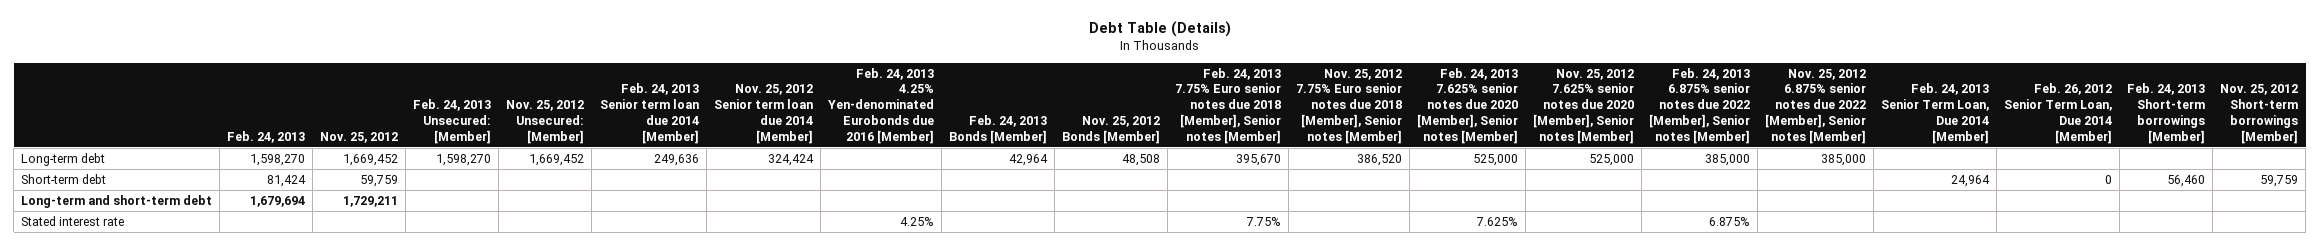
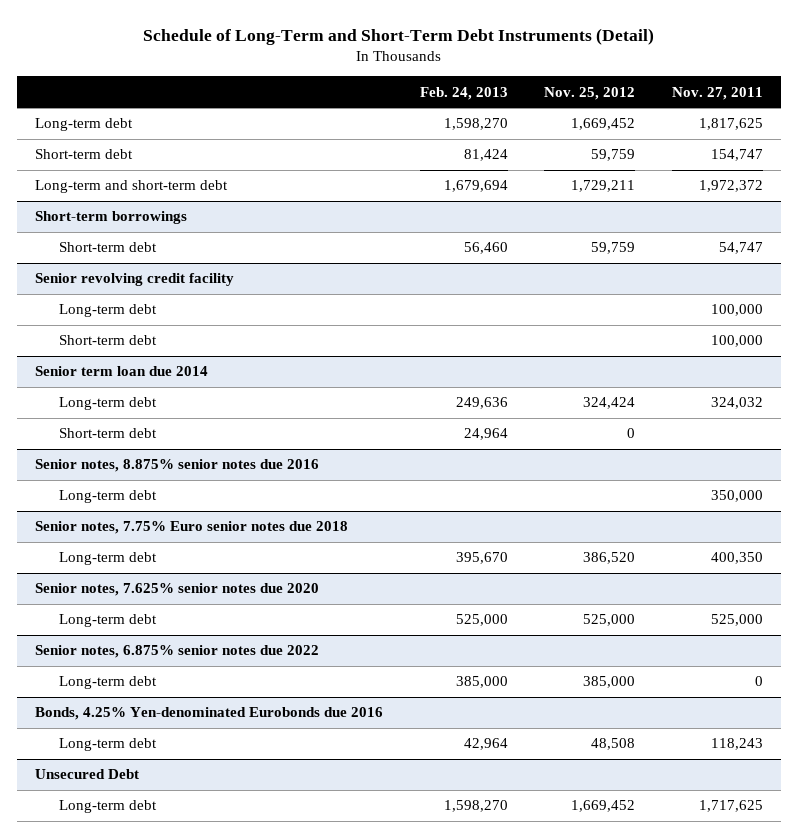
[1088,21,1231,38] Debt Table (Details) -> [143,27,655,45] Schedule of Long-Term and Short-Term Debt Instruments (Detail)
[413,99,492,144] Feb. 24, 2013 Unsecured: [Member] -> none
[506,100,585,144] Nov. 25, 2012 Unsecured: [Member] -> none
[599,83,699,144] Feb. 24, 2013 Senior term loan due 2014 [Member] -> none
[713,84,813,144] Nov. 25, 2012 Senior term loan due 2014 [Member] -> none
[827,67,934,144] Feb. 24, 2013 4.25% Yen-denominated Eurobonds due 2016 [Member] -> none
[948,114,1047,144] Feb. 24, 2013 Bonds [Member] -> none
[1061,115,1160,144] Nov. 25, 2012 Bonds [Member] -> none
[1174,67,1281,144] Feb. 24, 2013 7.75% Euro senior notes due 2018 [Member], Senior notes [Member] -> none
[1295,68,1402,144] Nov. 25, 2012 7.75% Euro senior notes due 2018 [Member], Senior notes [Member] -> none
[1416,67,1518,144] Feb. 24, 2013 7.625% senior notes due 2020 [Member], Senior notes [Member] -> none
[1532,68,1634,144] Nov. 25, 2012 7.625% senior notes due 2020 [Member], Senior notes [Member] -> none
[1648,67,1750,144] Feb. 24, 2013 6.875% senior notes due 2022 [Member], Senior notes [Member] -> none
[1764,68,1866,144] Nov. 25, 2012 6.875% senior notes due 2022 [Member], Senior notes [Member] -> none
[1880,83,1989,144] Feb. 24, 2013 Senior Term Loan, Due 2014 [Member] -> none
[2003,83,2112,144] Feb. 26, 2012 Senior Term Loan, Due 2014 [Member] -> none
[2127,83,2206,144] Feb. 24, 2013 Short-term borrowings [Member] -> none
[2220,84,2299,144] Nov. 25, 2012 Short-term borrowings [Member] -> none
none -> [672,86,764,100] Nov. 27, 2011
[21,215,125,226] Stated interest rate -> none
none -> [35,211,188,225] Short-term borrowings
none -> [58,242,157,253] Short-term debt
none -> [35,273,235,287] Senior revolving credit facility
none -> [58,304,157,318] Long-term debt
none -> [58,335,157,346] Short-term debt
none -> [35,366,209,377] Senior term loan due 2014
none -> [58,397,157,411] Long-term debt
none -> [58,428,157,439] Short-term debt
none -> [35,459,320,473] Senior notes, 8.875% senior notes due 2016
none -> [58,490,157,504] Long-term debt
none -> [35,521,349,535] Senior notes, 7.75% Euro senior notes due 2018
none -> [58,552,157,566] Long-term debt
none -> [35,583,320,597] Senior notes, 7.625% senior notes due 2020
none -> [58,614,157,628] Long-term debt
none -> [35,645,320,659] Senior notes, 6.875% senior notes due 2022
none -> [58,676,157,690] Long-term debt
none -> [35,707,384,721] Bonds, 4.25% Yen-denominated Eurobonds due 2016
none -> [58,738,157,752] Long-term debt
none -> [35,769,140,780] Unsecured Debt
none -> [58,800,157,814] Long-term debt

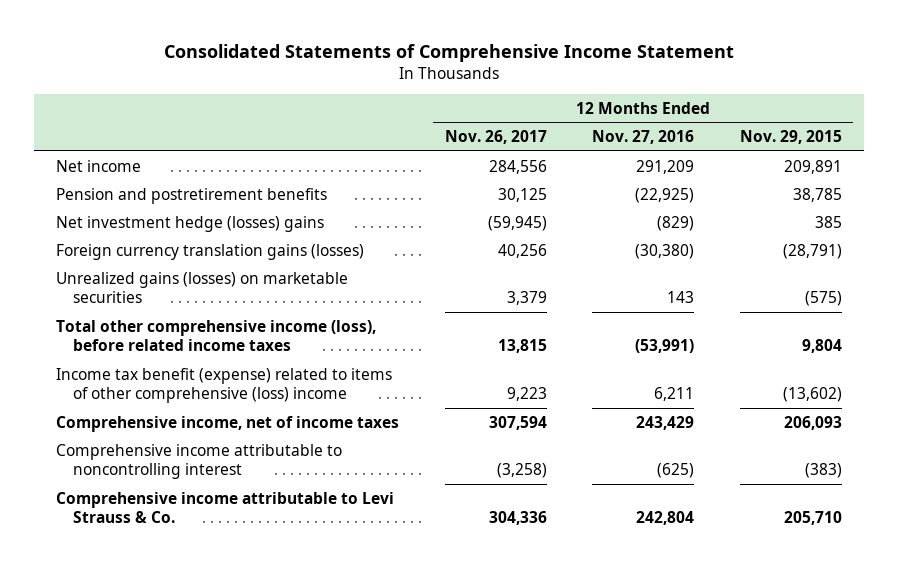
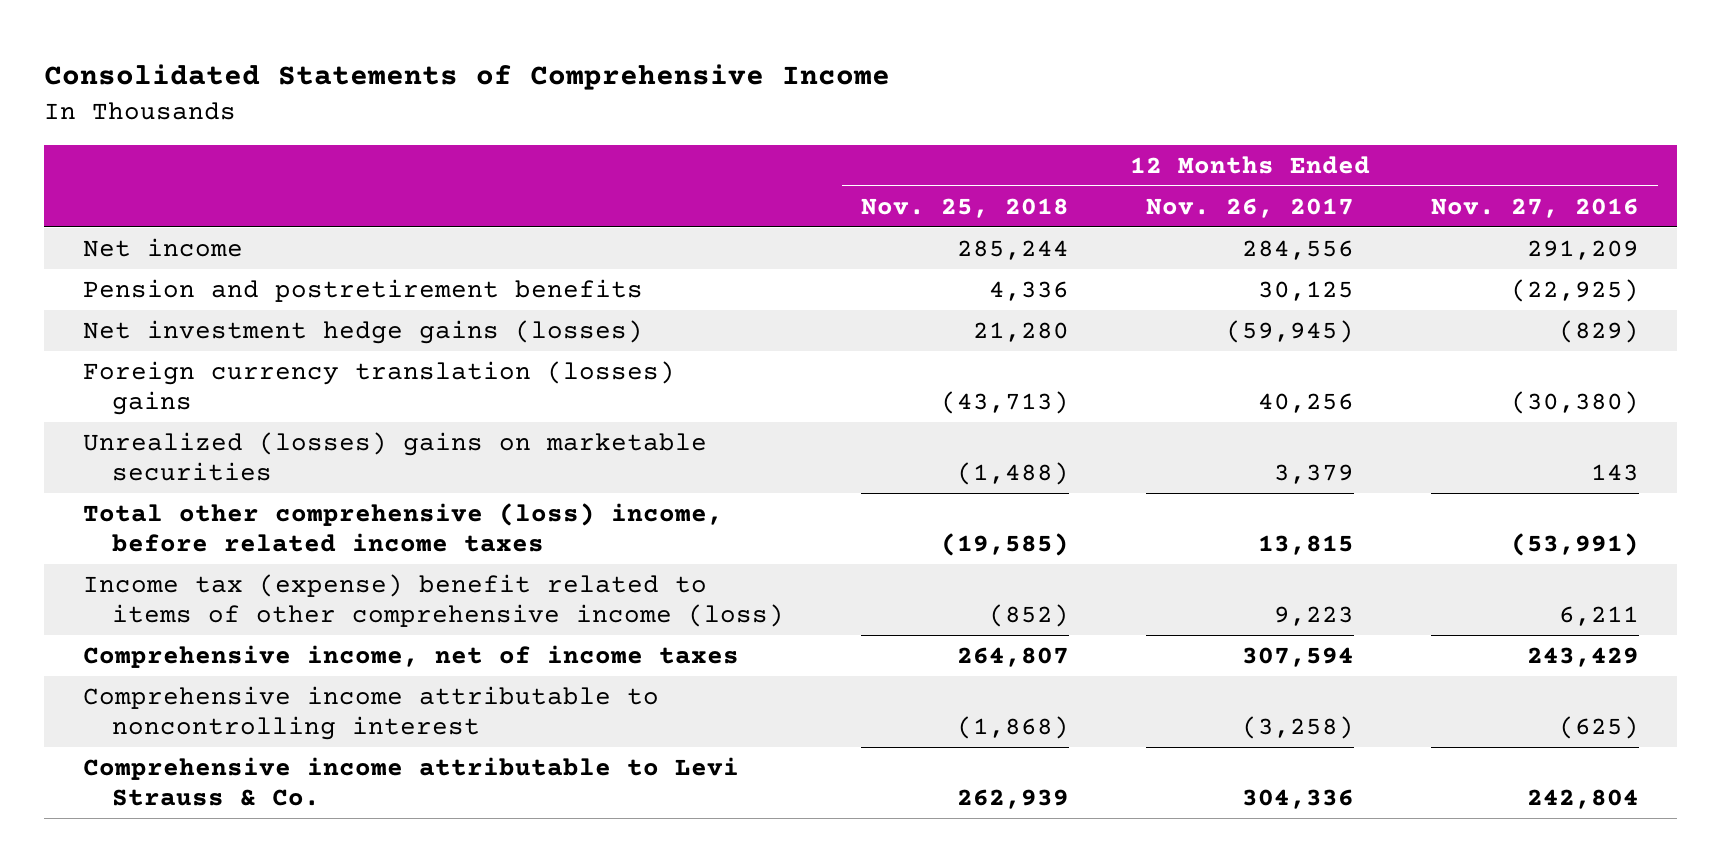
[163,43,734,62] Consolidated Statements of Comprehensive Income Statement -> [44,64,891,91] Consolidated Statements of Comprehensive Income
[739,130,842,145] Nov. 29, 2015 -> none
none -> [860,197,1069,218] Nov. 25, 2018
[56,215,325,232] Net investment hedge (losses) gains -> [82,319,643,344] Net investment hedge gains (losses)
[56,243,365,260] Foreign currency translation gains (losses) -> [82,360,675,416] Foreign currency translation (losses) gains
[56,271,349,304] Unrealized gains (losses) on marketable securities -> [82,431,707,482] Unrealized (losses) gains on marketable securities
[56,319,377,352] Total other comprehensive income (loss), before related income taxes -> [82,502,723,553] Total other comprehensive (loss) income, before related income taxes
[56,367,393,404] Income tax benefit (expense) related to items of other comprehensive (loss) income -> [82,573,784,628] Income tax (expense) benefit related to items of other comprehensive income (loss)

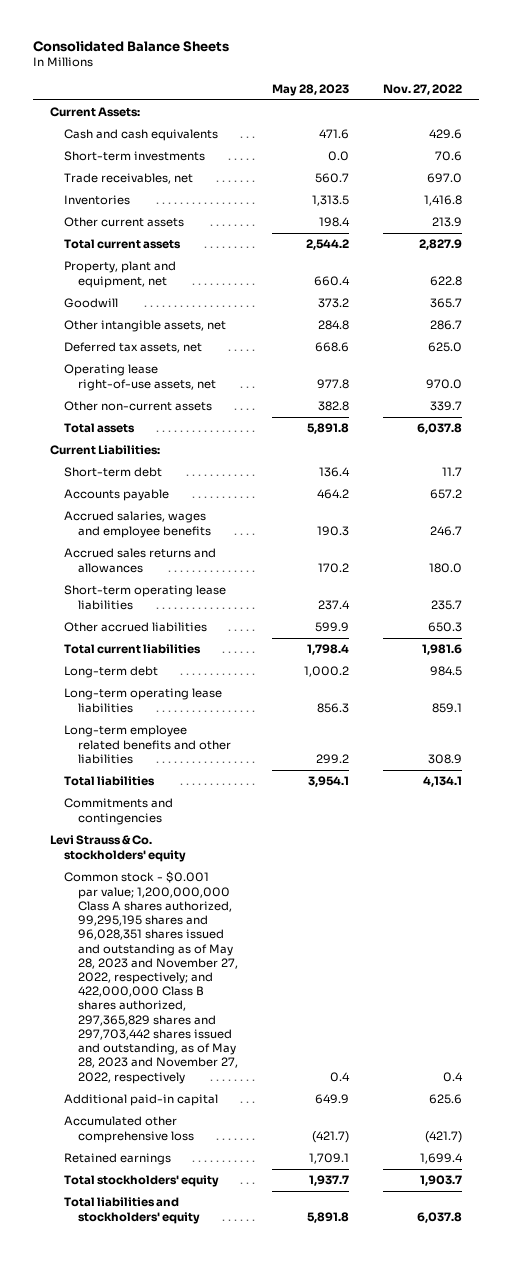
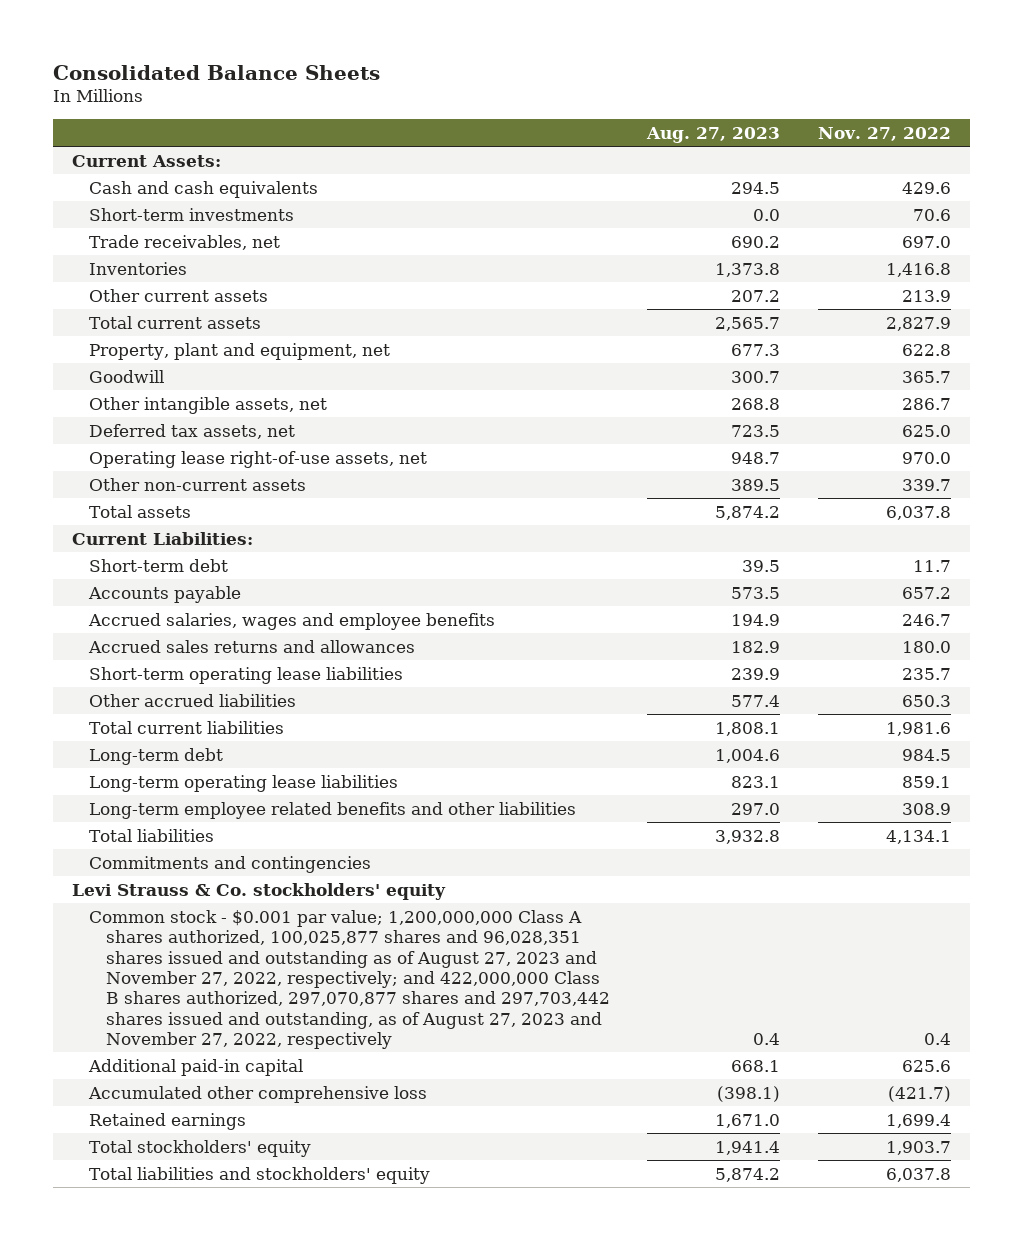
[272,83,350,96] May 28, 2023 -> none
none -> [646,127,781,144] Aug. 27, 2023
[63,871,238,1084] Common stock - $0.001 par value; 1,200,000,000 Class A shares authorized, 99,295,195 shares and 96,028,351 shares issued and outstanding as of May 28, 2023 and November 27, 2022, respectively; and 422,000,000 Class B shares authorized, 297,365,829 shares and 297,703,442 shares issued and outstanding, as of May 28, 2023 and November 27, 2022, respectively -> [88,909,610,1050] Common stock - $0.001 par value; 1,200,000,000 Class A shares authorized, 100,025,877 shares and 96,028,351 shares issued and outstanding as of August 27, 2023 and November 27, 2022, respectively; and 422,000,000 Class B shares authorized, 297,070,877 shares and 297,703,442 shares issued and outstanding, as of August 27, 2023 and November 27, 2022, respectively

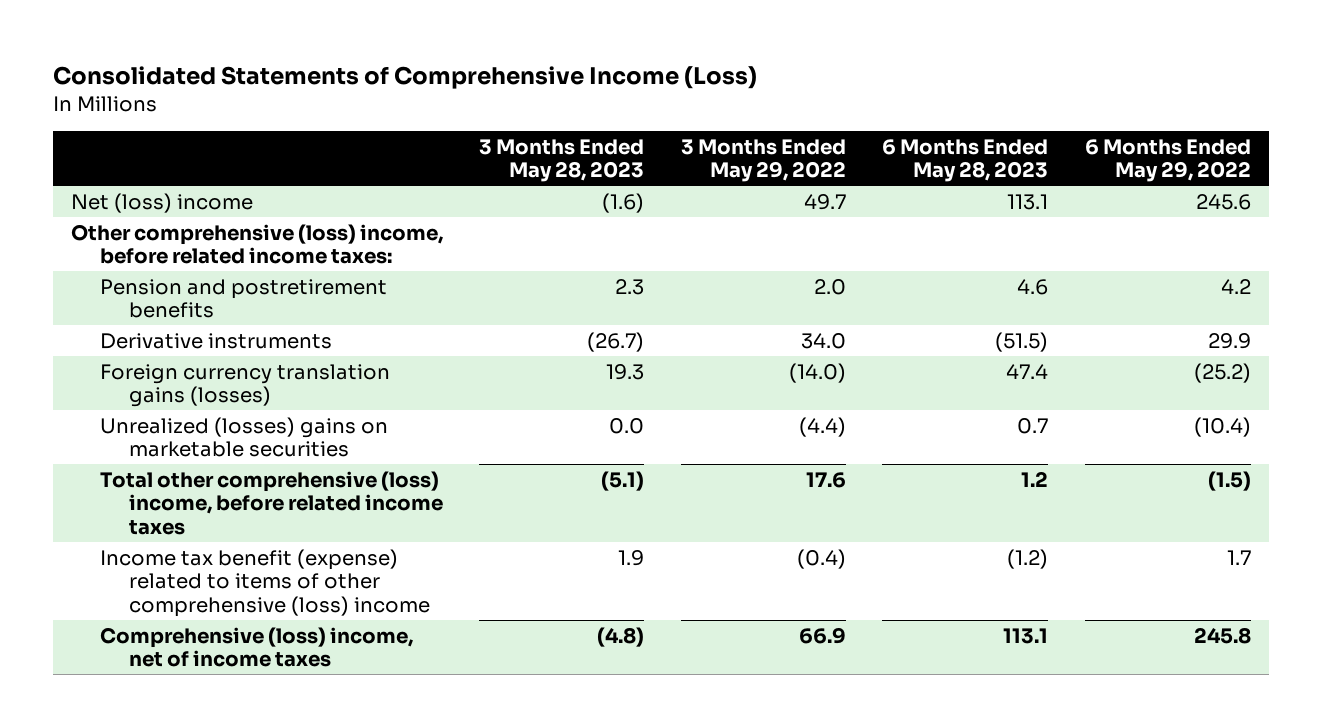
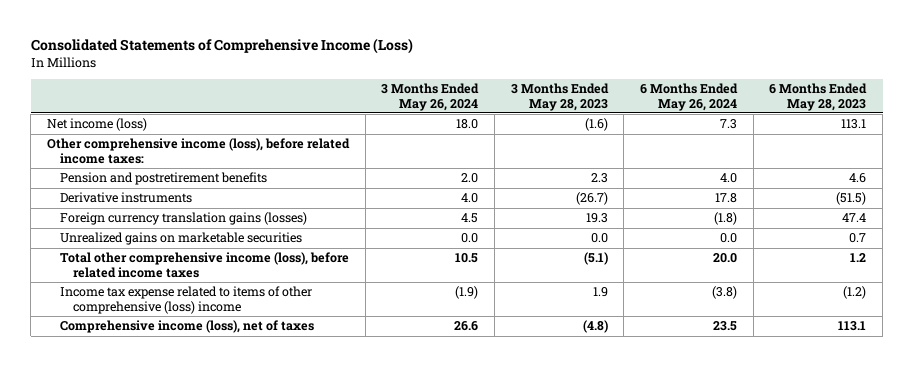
[680,138,846,183] 3 Months Ended May 29, 2022 -> none
[1084,138,1251,183] 6 Months Ended May 29, 2022 -> none
none -> [381,83,480,111] 3 Months Ended May 26, 2024
none -> [640,83,739,111] 6 Months Ended May 26, 2024
[70,192,253,213] Net (loss) income -> [47,118,148,132] Net income (loss)
[70,223,443,265] Other comprehensive (loss) income, before related income taxes: -> [47,138,351,164] Other comprehensive income (loss), before related income taxes:
[99,416,388,458] Unrealized (losses) gains on marketable securities -> [60,232,303,246] Unrealized gains on marketable securities
[99,470,443,535] Total other comprehensive (loss) income, before related income taxes -> [60,252,350,278] Total other comprehensive income (loss), before related income taxes
[99,548,430,617] Income tax benefit (expense) related to items of other comprehensive (loss) income -> [60,286,313,314] Income tax expense related to items of other comprehensive (loss) income
[99,626,413,668] Comprehensive (loss) income, net of income taxes -> [60,320,315,334] Comprehensive income (loss), net of taxes

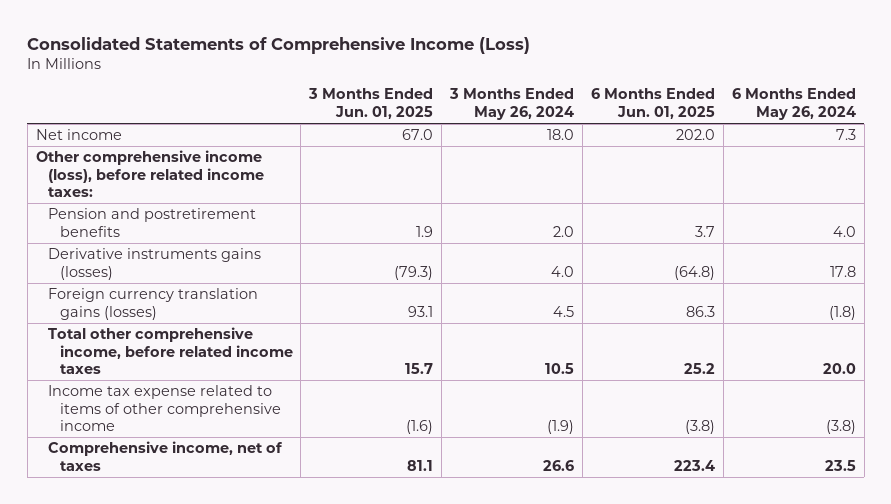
[510,83,609,111] 3 Months Ended May 28, 2023 -> none
[769,83,868,111] 6 Months Ended May 28, 2023 -> none
none -> [308,88,434,119] 3 Months Ended Jun. 01, 2025
none -> [590,88,715,119] 6 Months Ended Jun. 01, 2025
[47,118,148,132] Net income (loss) -> [35,129,122,141] Net income
[60,192,193,204] Derivative instruments -> [47,248,261,280] Derivative instruments gains (losses)
[60,232,303,246] Unrealized gains on marketable securities -> none
[60,252,350,278] Total other comprehensive income (loss), before related income taxes -> [47,327,293,375] Total other comprehensive income, before related income taxes
[60,286,313,314] Income tax expense related to items of other comprehensive (loss) income -> [47,385,281,432] Income tax expense related to items of other comprehensive income
[60,320,315,334] Comprehensive income (loss), net of taxes -> [47,441,283,471] Comprehensive income, net of taxes

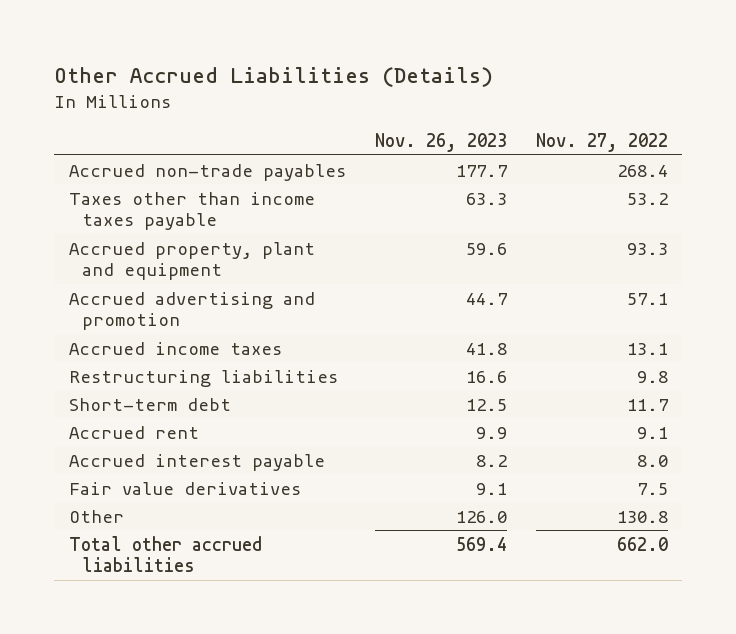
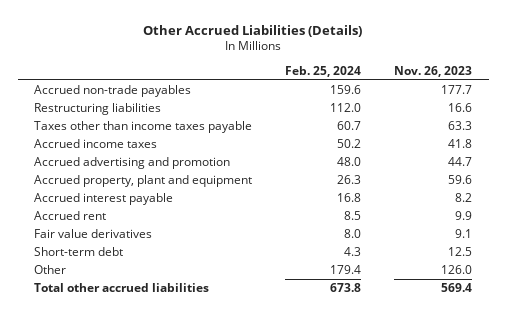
[535,133,668,153] Nov. 27, 2022 -> none
none -> [285,65,362,77] Feb. 25, 2024
[68,369,338,387] Restructuring liabilities -> [34,102,162,115] Restructuring liabilities
[68,291,315,331] Accrued advertising and promotion -> [34,156,231,169] Accrued advertising and promotion
[68,241,315,281] Accrued property, plant and equipment -> [34,174,253,187] Accrued property, plant and equipment
[68,425,199,439] Accrued rent -> [34,210,107,220] Accrued rent
[68,397,231,411] Short-term debt -> [34,246,124,256] Short-term debt

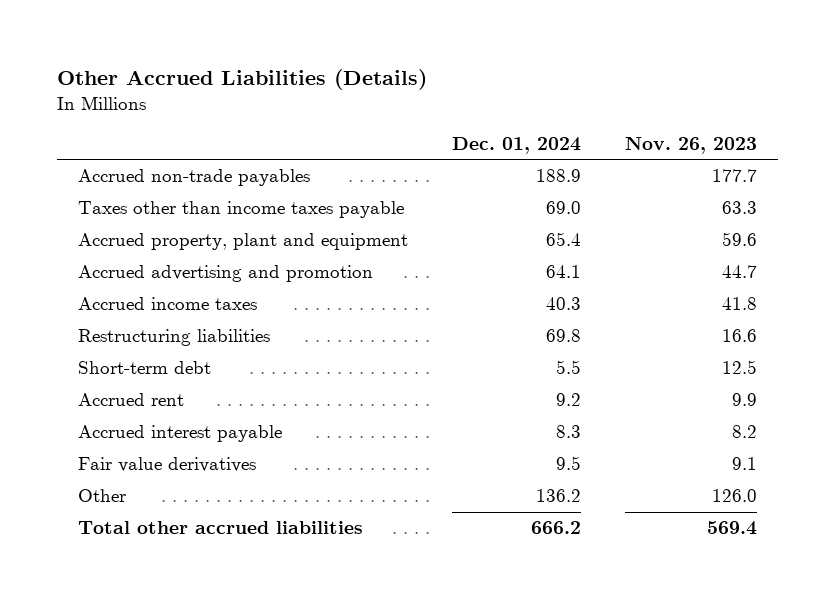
[285,65,362,77] Feb. 25, 2024 -> none
none -> [451,137,581,155] Dec. 01, 2024
[34,156,231,169] Accrued advertising and promotion -> [78,265,374,283] Accrued advertising and promotion
[34,138,158,148] Accrued income taxes -> [78,297,258,311] Accrued income taxes
[34,102,162,115] Restructuring liabilities -> [78,329,271,347] Restructuring liabilities
[34,246,124,256] Short-term debt -> [78,361,212,375] Short-term debt
[34,192,174,205] Accrued interest payable -> [78,425,283,443] Accrued interest payable

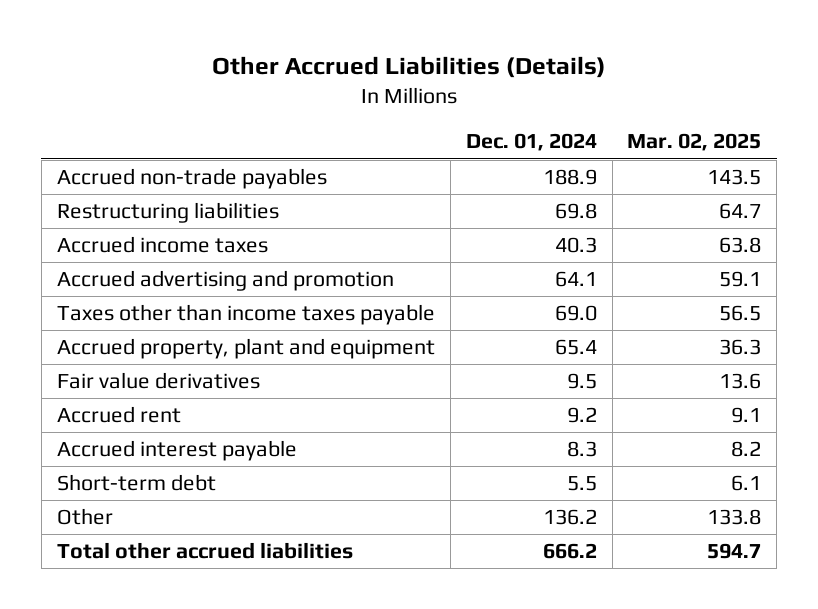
[624,137,757,155] Nov. 26, 2023 -> none
none -> [627,133,762,152] Mar. 02, 2025
[78,329,271,347] Restructuring liabilities -> [56,202,279,224] Restructuring liabilities
[78,297,258,311] Accrued income taxes -> [56,236,268,254] Accrued income taxes
[78,265,374,283] Accrued advertising and promotion -> [56,270,394,292] Accrued advertising and promotion
[78,457,257,473] Fair value derivatives -> [56,372,260,390] Fair value derivatives
[78,361,212,375] Short-term debt -> [56,474,216,492] Short-term debt

